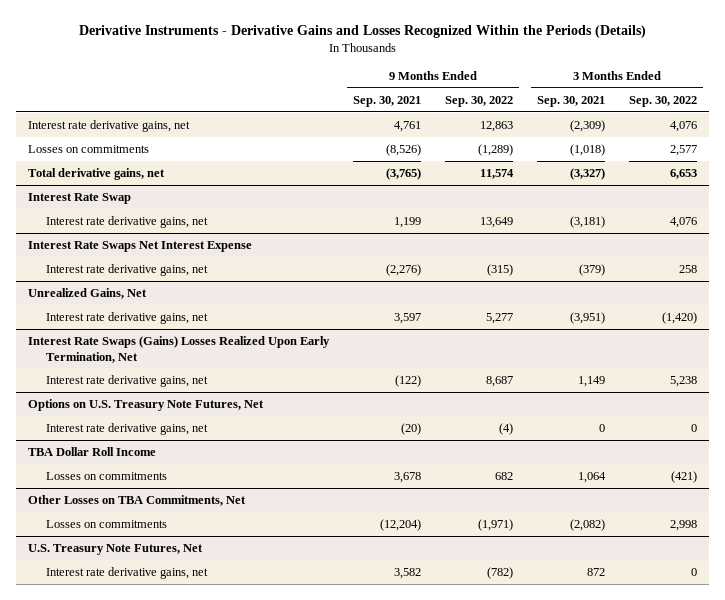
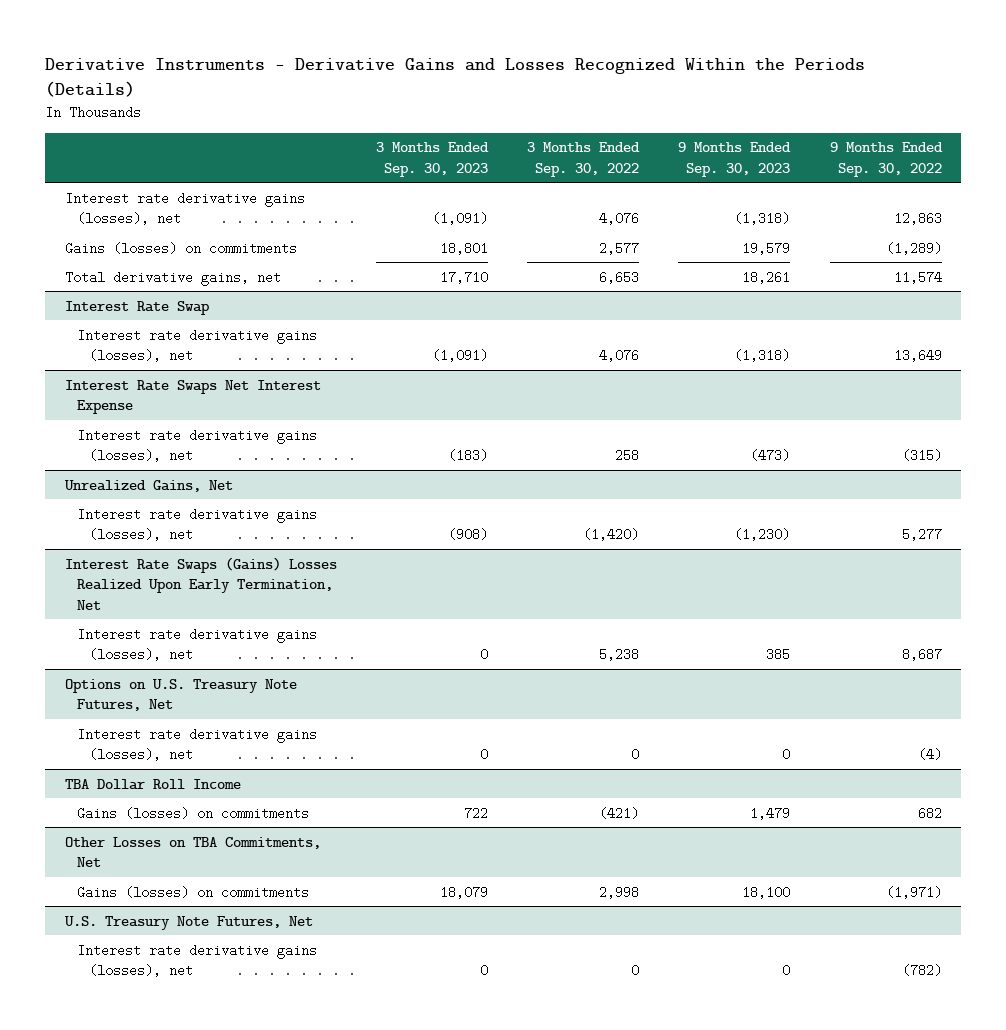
[353,95,422,107] Sep. 30, 2021 -> none
[537,95,606,107] Sep. 30, 2021 -> none
none -> [375,142,489,177] 3 Months Ended Sep. 30, 2023
none -> [678,142,792,177] 9 Months Ended Sep. 30, 2023
[27,119,190,132] Interest rate derivative gains, net -> [64,191,305,226] Interest rate derivative gains (losses), net
[27,144,149,153] Losses on commitments -> [64,241,297,255] Gains (losses) on commitments
[46,215,209,228] Interest rate derivative gains, net -> [76,328,317,363] Interest rate derivative gains (losses), net
[46,263,209,276] Interest rate derivative gains, net -> [76,428,317,463] Interest rate derivative gains (losses), net
[46,311,209,324] Interest rate derivative gains, net -> [76,507,317,542] Interest rate derivative gains (losses), net
[46,374,209,387] Interest rate derivative gains, net -> [76,627,317,662] Interest rate derivative gains (losses), net
[46,422,209,435] Interest rate derivative gains, net -> [76,727,317,762] Interest rate derivative gains (losses), net
[46,471,168,480] Losses on commitments -> [76,806,309,820] Gains (losses) on commitments
[46,519,168,528] Losses on commitments -> [76,885,309,899] Gains (losses) on commitments
[46,566,209,579] Interest rate derivative gains, net -> [76,943,317,978] Interest rate derivative gains (losses), net

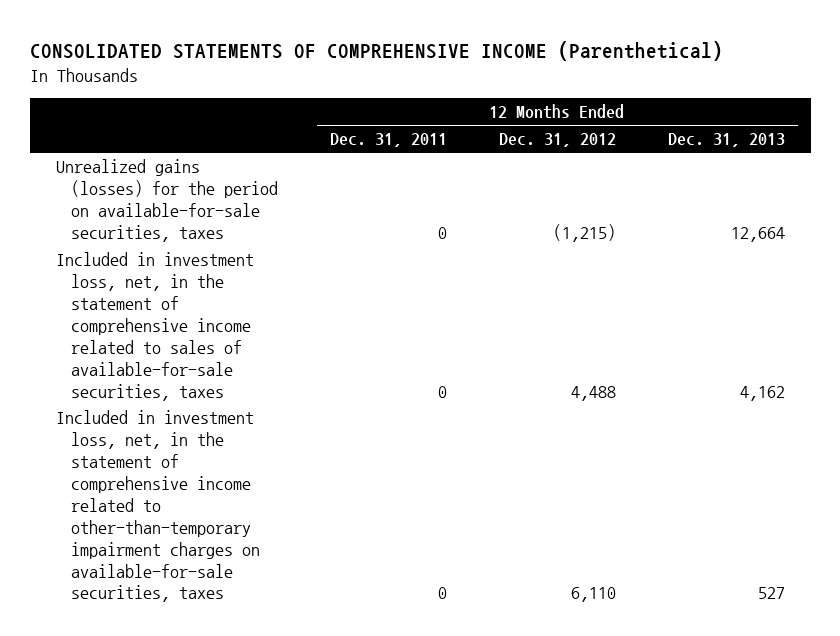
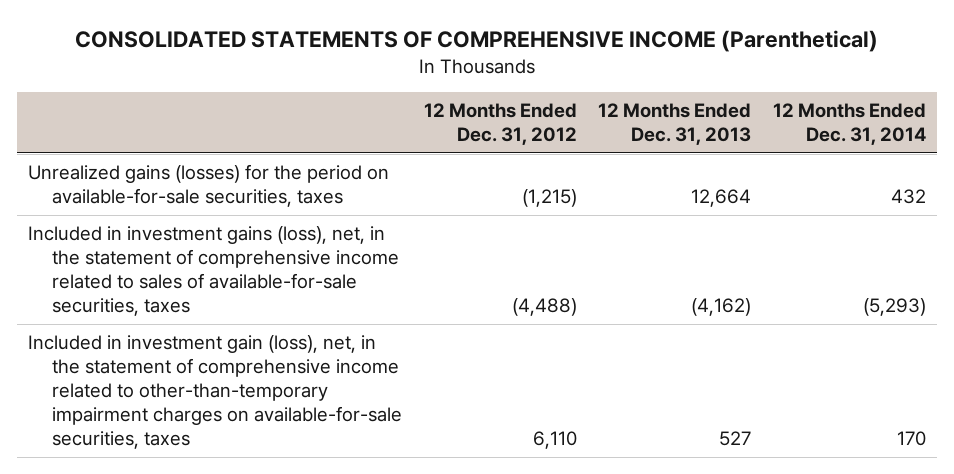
[329,133,447,148] Dec. 31, 2011 -> none
none -> [773,103,927,146] 12 Months Ended Dec. 31, 2014
[55,252,254,401] Included in investment loss, net, in the statement of comprehensive income related to sales of available-for-sale securities, taxes -> [28,226,400,317] Included in investment gains (loss), net, in the statement of comprehensive income related to sales of available-for-sale securities, taxes
[570,385,616,401] 4,488 -> [511,298,577,317] (4,488)
[739,385,785,401] 4,162 -> [691,298,752,317] (4,162)
[55,410,260,603] Included in investment loss, net, in the statement of comprehensive income related to other-than-temporary impairment charges on available-for-sale securities, taxes -> [28,335,403,450] Included in investment gain (loss), net, in the statement of comprehensive income related to other-than-temporary impairment charges on available-for-sale securities, taxes

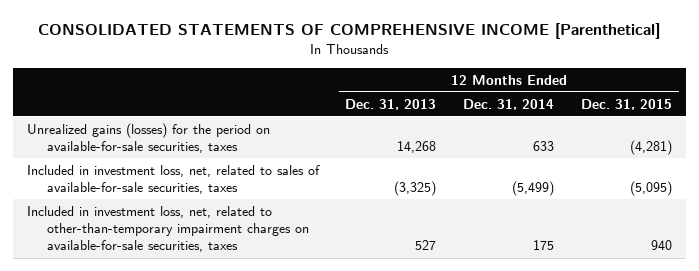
[75,29,879,52] CONSOLIDATED STATEMENTS OF COMPREHENSIVE INCOME (Parenthetical) -> [38,22,661,39] CONSOLIDATED STATEMENTS OF COMPREHENSIVE INCOME [Parenthetical]
[423,103,577,146] 12 Months Ended Dec. 31, 2012 -> none
none -> [581,98,673,110] Dec. 31, 2015
[691,189,752,208] 12,664 -> [397,141,437,154] 14,268
[891,189,927,205] 432 -> [533,141,555,152] 633
[28,226,400,317] Included in investment gains (loss), net, in the statement of comprehensive income related to sales of available-for-sale securities, taxes -> [26,164,320,195] Included in investment loss, net, related to sales of available-for-sale securities, taxes
[691,298,752,317] (4,162) -> [394,181,437,197] (3,325)
[863,298,927,317] (5,293) -> [512,181,555,197] (5,499)
[28,335,403,450] Included in investment gain (loss), net, in the statement of comprehensive income related to other-than-temporary impairment charges on available-for-sale securities, taxes -> [26,205,309,253] Included in investment loss, net, related to other-than-temporary impairment charges on available-for-sale securities, taxes
[897,431,927,447] 170 -> [533,240,555,251] 175

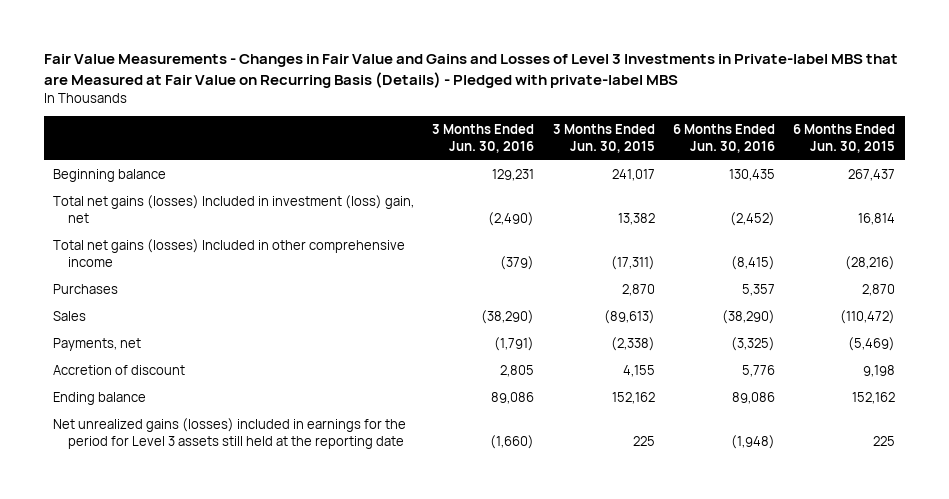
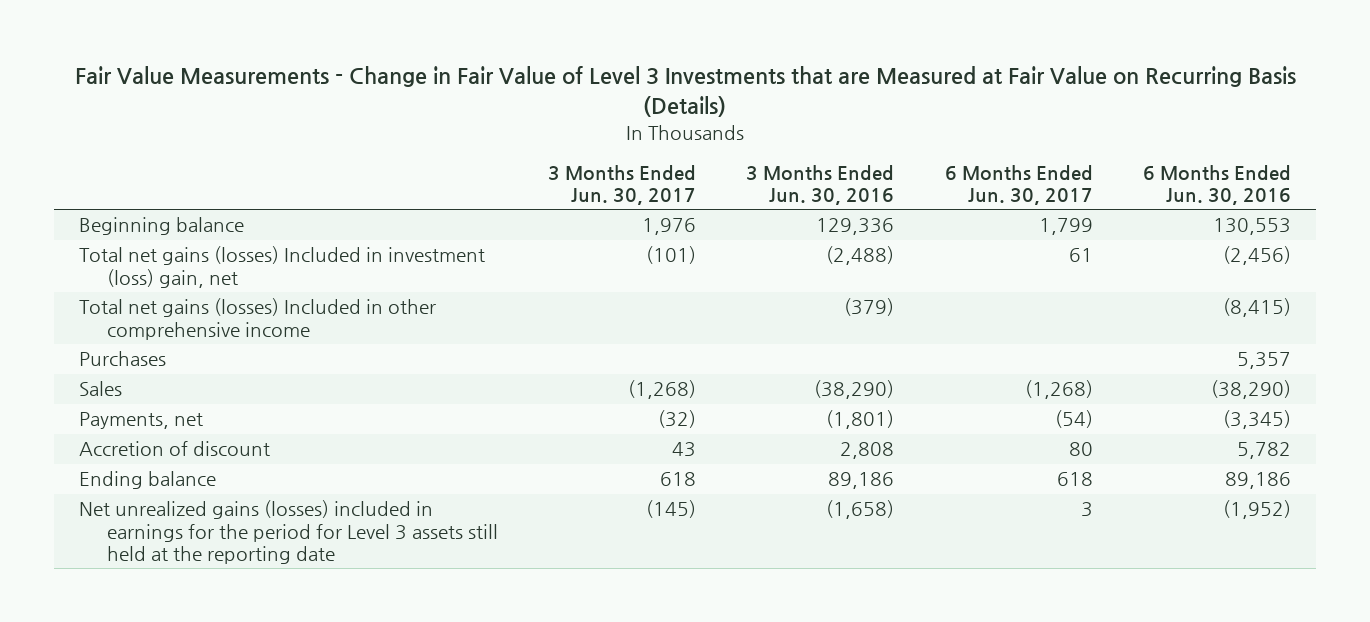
[43,54,898,88] Fair Value Measurements - Changes in Fair Value and Gains and Losses of Level 3 Investments in Private-label MBS that are Measured at Fair Value on Recurring Basis (Details) - Pledged with private-label MBS -> [75,66,1297,117] Fair Value Measurements - Change in Fair Value of Level 3 Investments that are Measured at Fair Value on Recurring Basis (Details)
[552,124,655,154] 3 Months Ended Jun. 30, 2015 -> none
[793,124,896,154] 6 Months Ended Jun. 30, 2015 -> none
none -> [547,165,696,206] 3 Months Ended Jun. 30, 2017
none -> [944,165,1093,206] 6 Months Ended Jun. 30, 2017
[492,169,535,182] 129,231 -> [816,218,895,236] 129,336
[729,169,776,182] 130,435 -> [1213,218,1292,236] 130,553
[488,212,535,227] (2,490) -> [826,246,895,266] (2,488)
[730,212,776,227] (2,452) -> [1223,246,1292,266] (2,456)
[494,337,535,352] (1,791) -> [826,410,895,430] (1,801)
[731,337,776,352] (3,325) -> [1223,410,1292,430] (3,345)
[500,365,535,378] 2,805 -> [840,442,895,460] 2,808
[742,365,776,378] 5,776 -> [1237,442,1292,460] 5,782
[491,392,535,405] 89,086 -> [828,472,895,490] 89,186
[732,392,776,405] 89,086 -> [1225,472,1292,490] 89,186
[490,435,535,450] (1,660) -> [826,500,895,520] (1,658)
[731,435,776,450] (1,948) -> [1223,500,1292,520] (1,952)

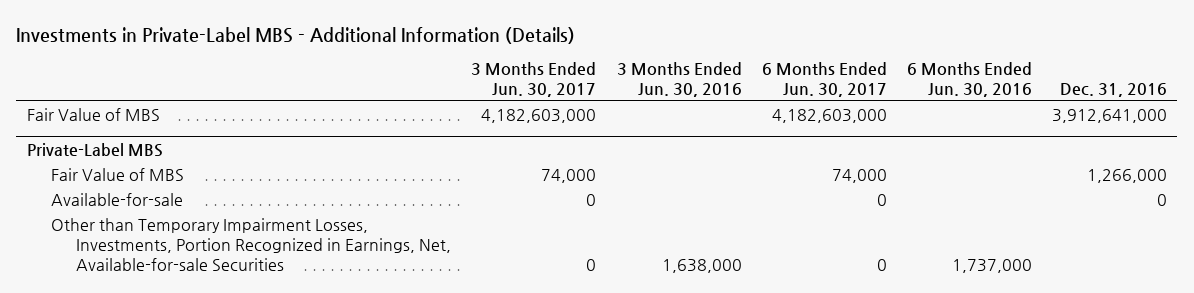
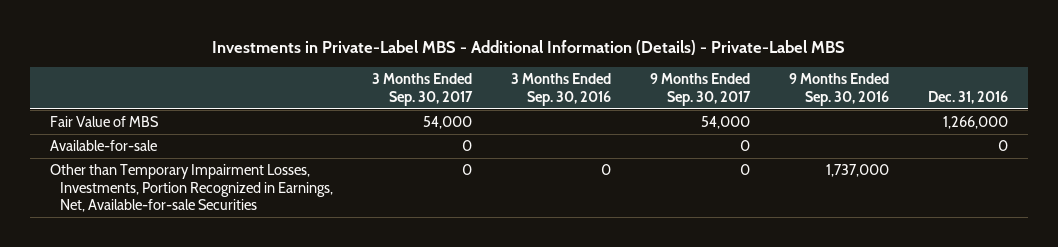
[16,26,576,44] Investments in Private-Label MBS - Additional Information (Details) -> [211,39,845,55] Investments in Private-Label MBS - Additional Information (Details) - Private-Label MBS
[471,61,597,97] 3 Months Ended Jun. 30, 2017 -> none
[616,61,742,97] 3 Months Ended Jun. 30, 2016 -> none
[761,61,887,97] 6 Months Ended Jun. 30, 2017 -> none
[906,61,1032,97] 6 Months Ended Jun. 30, 2016 -> none
none -> [372,73,474,106] 3 Months Ended Sep. 30, 2017
none -> [511,73,612,106] 3 Months Ended Sep. 30, 2016
none -> [650,73,752,106] 9 Months Ended Sep. 30, 2017
none -> [789,73,890,106] 9 Months Ended Sep. 30, 2016
[26,107,160,121] Fair Value of MBS -> none
[26,142,163,157] Private-Label MBS -> none

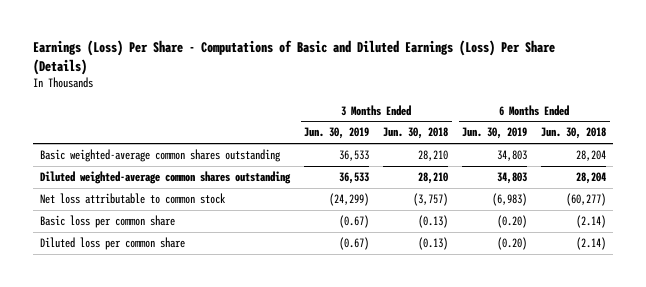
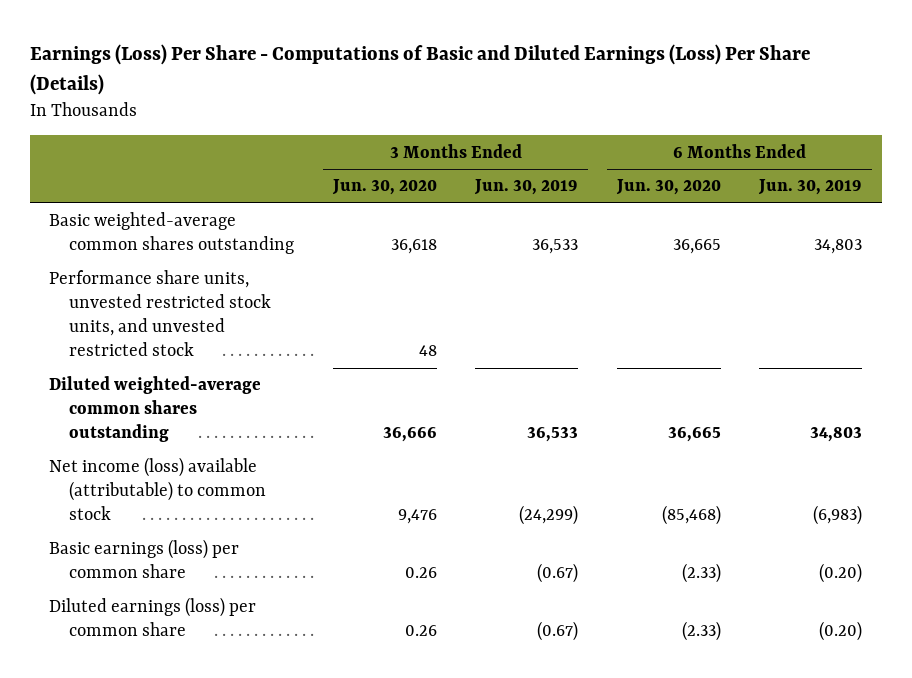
[383,127,449,140] Jun. 30, 2018 -> none
[541,127,607,140] Jun. 30, 2018 -> none
none -> [331,179,437,196] Jun. 30, 2020
none -> [615,179,721,196] Jun. 30, 2020
none -> [49,270,272,357] Performance share units, unvested restricted stock units, and unvested restricted stock
[40,193,227,205] Net loss attributable to common stock -> [49,457,267,521] Net income (loss) available (attributable) to common stock
[40,215,176,229] Basic loss per common share -> [49,539,240,579] Basic earnings (loss) per common share
[40,237,186,251] Diluted loss per common share -> [49,597,257,637] Diluted earnings (loss) per common share

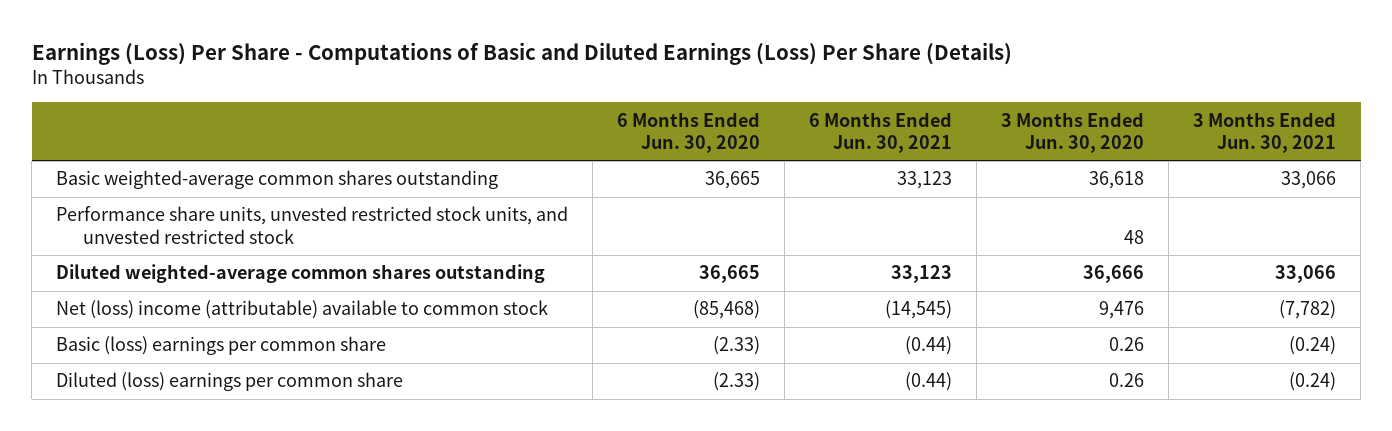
[474,179,579,196] Jun. 30, 2019 -> none
[758,179,863,196] Jun. 30, 2019 -> none
none -> [809,111,953,154] 6 Months Ended Jun. 30, 2021
none -> [1193,111,1337,154] 3 Months Ended Jun. 30, 2021
[49,457,267,521] Net income (loss) available (attributable) to common stock -> [56,300,549,320] Net (loss) income (attributable) available to common stock
[49,539,240,579] Basic earnings (loss) per common share -> [56,336,387,356] Basic (loss) earnings per common share
[49,597,257,637] Diluted earnings (loss) per common share -> [56,372,404,392] Diluted (loss) earnings per common share

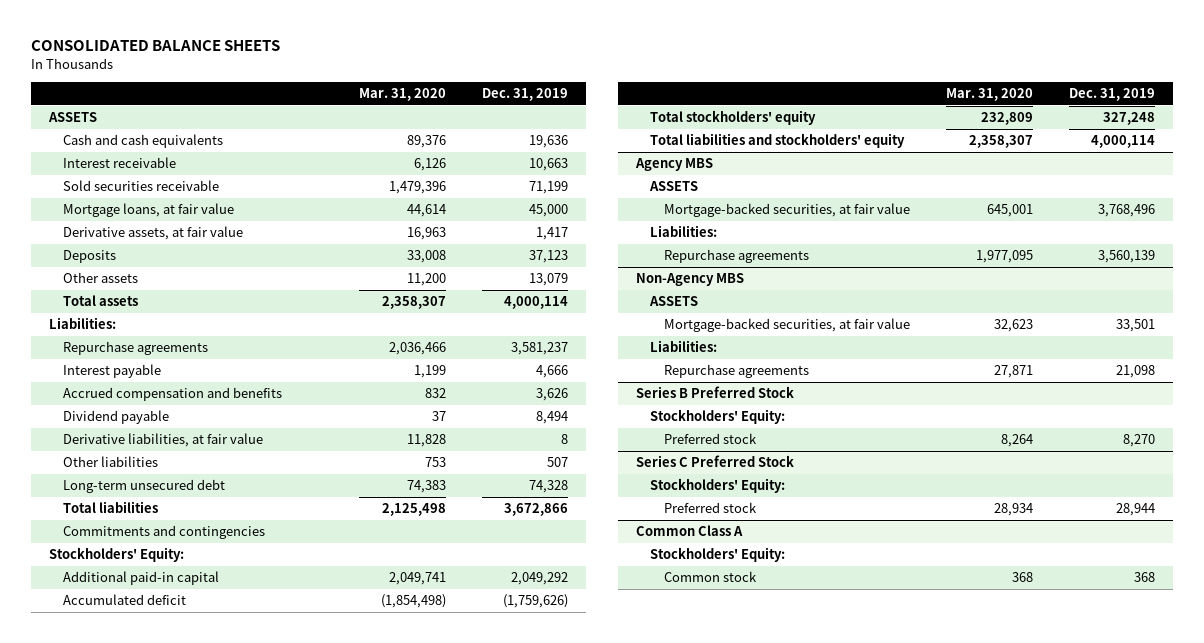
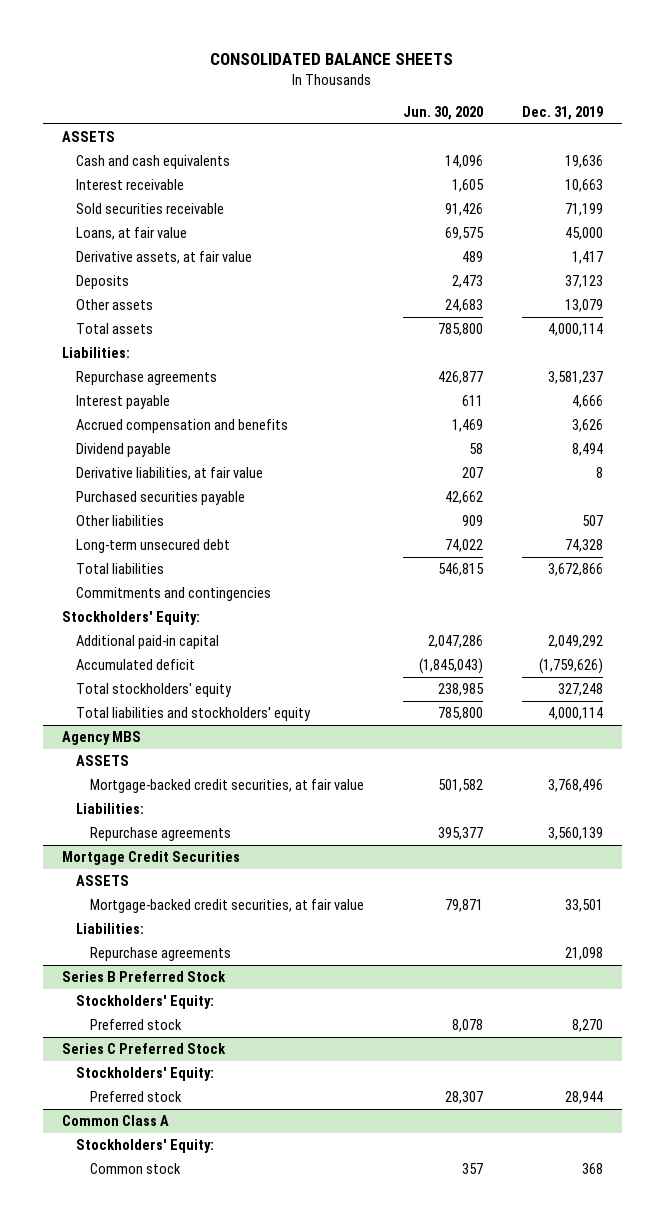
[358,88,446,102] Mar. 31, 2020 -> none
none -> [402,105,483,120] Jun. 30, 2020
[62,203,234,218] Mortgage loans, at fair value -> [76,227,188,241] Loans, at fair value
none -> [76,491,246,506] Purchased securities payable
[664,203,911,218] Mortgage-backed securities, at fair value -> [90,779,365,794] Mortgage-backed credit securities, at fair value
[636,273,745,287] Non-Agency MBS -> [62,851,241,866] Mortgage Credit Securities
[664,318,911,333] Mortgage-backed securities, at fair value -> [90,899,365,914] Mortgage-backed credit securities, at fair value

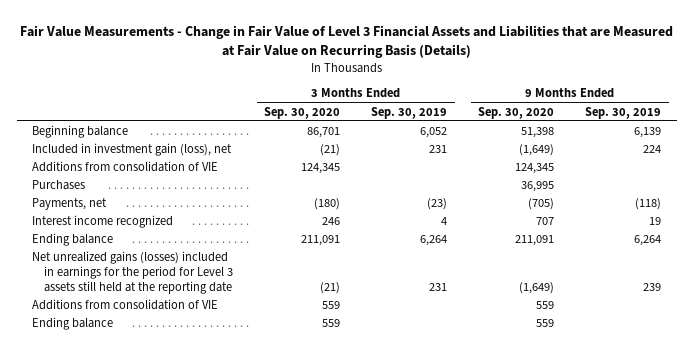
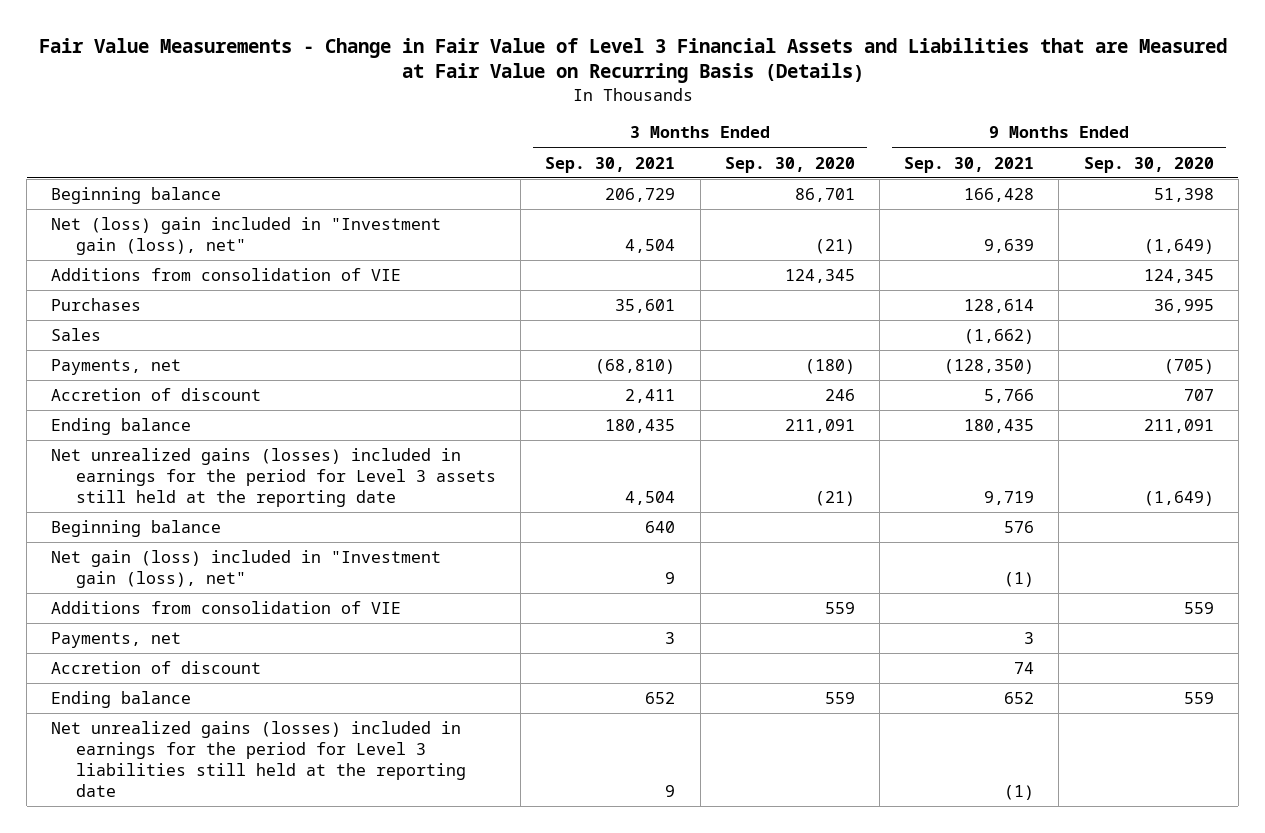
[371,106,448,119] Sep. 30, 2019 -> none
[585,106,662,119] Sep. 30, 2019 -> none
none -> [545,156,676,173] Sep. 30, 2021
none -> [904,156,1035,173] Sep. 30, 2021
[32,143,233,157] Included in investment gain (loss), net -> [51,217,442,256] Net (loss) gain included in "Investment gain (loss), net"
none -> [51,328,102,342] Sales
[32,215,174,229] Interest income recognized -> [51,388,262,402] Accretion of discount
none -> [51,520,222,538] Beginning balance
none -> [51,550,442,589] Net gain (loss) included in "Investment gain (loss), net"
none -> [51,632,182,649] Payments, net
none -> [51,661,262,675] Accretion of discount
none -> [51,721,466,798] Net unrealized gains (losses) included in earnings for the period for Level 3 liabilities still held at the reporting date

